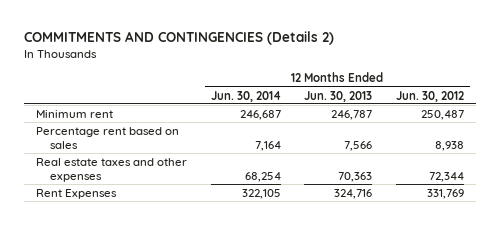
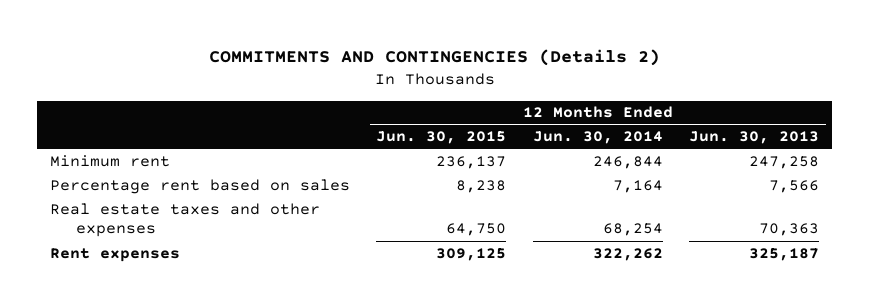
[395,90,464,102] Jun. 30, 2012 -> none
none -> [376,131,507,145] Jun. 30, 2015
[239,109,281,120] 246,687 -> [592,155,663,169] 246,844
[331,109,373,120] 246,787 -> [748,155,819,169] 247,258
[36,188,118,199] Rent Expenses -> [50,247,181,262] Rent expenses
[241,188,281,199] 322,105 -> [592,247,663,261] 322,262
[334,188,373,199] 324,716 -> [748,247,819,261] 325,187

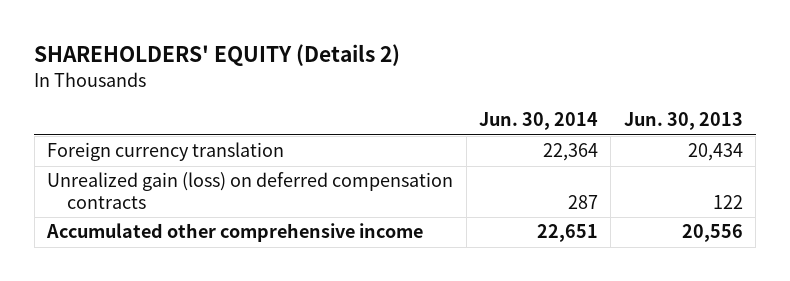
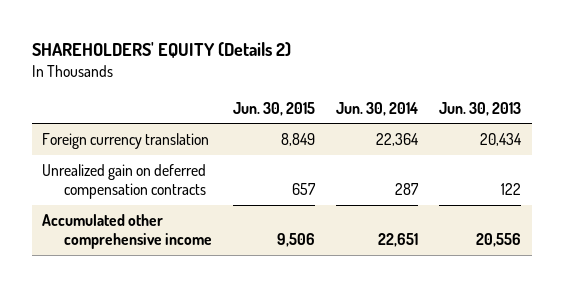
none -> [233,101,316,116] Jun. 30, 2015
[47,172,454,209] Unrealized gain (loss) on deferred compensation contracts -> [42,164,207,200] Unrealized gain on deferred compensation contracts

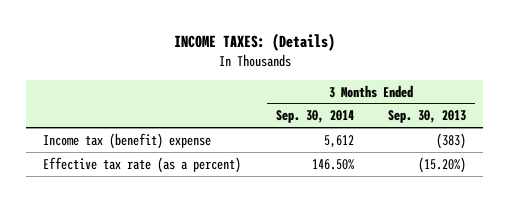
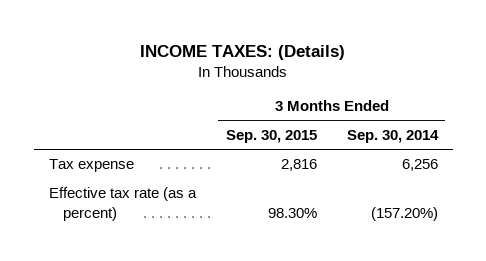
[388,110,467,124] Sep. 30, 2013 -> none
none -> [225,130,317,144] Sep. 30, 2015
[43,132,212,149] Income tax (benefit) expense -> [48,159,134,173] Tax expense
[323,134,354,148] 5,612 -> [401,159,438,172] 6,256
[311,158,354,170] 146.50% -> [370,206,438,221] (157.20%)

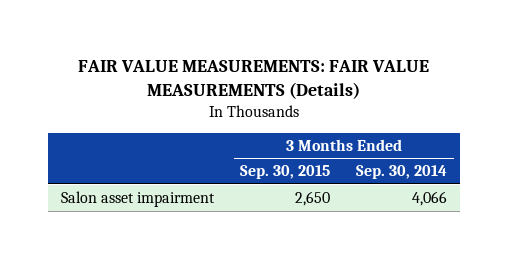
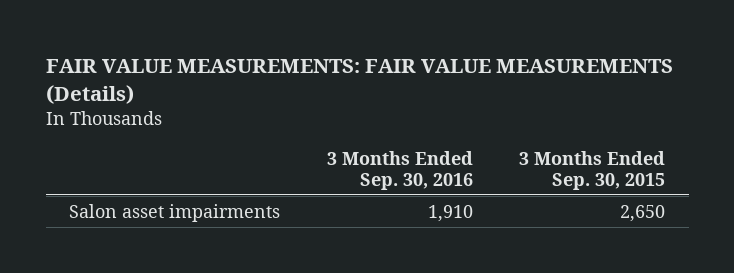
[356,165,448,180] Sep. 30, 2014 -> none
none -> [326,150,473,190] 3 Months Ended Sep. 30, 2016
[61,191,216,208] Salon asset impairment -> [68,203,280,222] Salon asset impairments

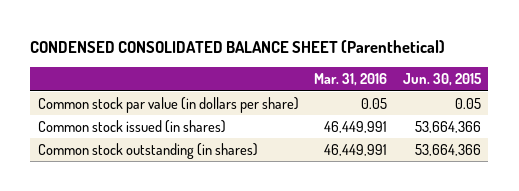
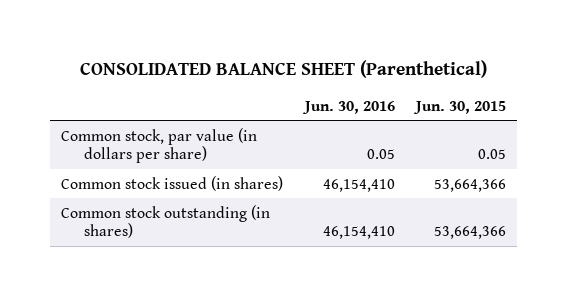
[30,39,446,53] CONDENSED CONSOLIDATED BALANCE SHEET (Parenthetical) -> [79,59,487,78] CONSOLIDATED BALANCE SHEET (Parenthetical)
[314,73,388,87] Mar. 31, 2016 -> none
none -> [301,100,395,114] Jun. 30, 2016
[38,97,300,114] Common stock par value (in dollars per share) -> [61,127,258,163] Common stock, par value (in dollars per share)

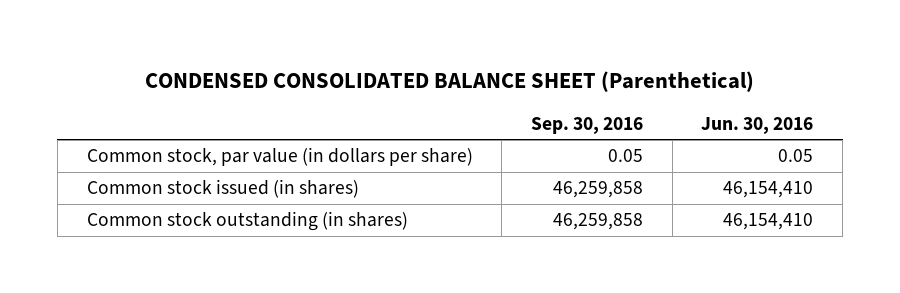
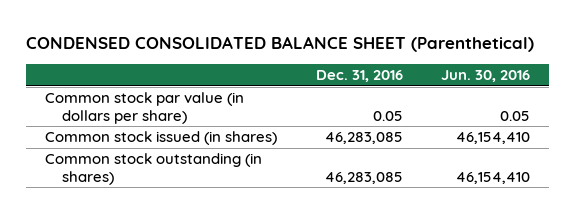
[531,116,644,134] Sep. 30, 2016 -> none
none -> [315,69,403,82] Dec. 31, 2016
[86,147,473,167] Common stock, par value (in dollars per share) -> [45,92,245,124] Common stock par value (in dollars per share)

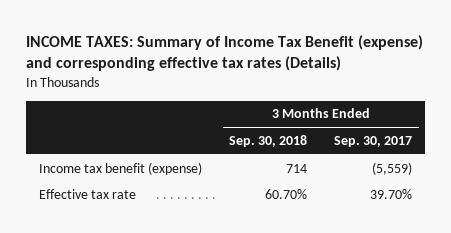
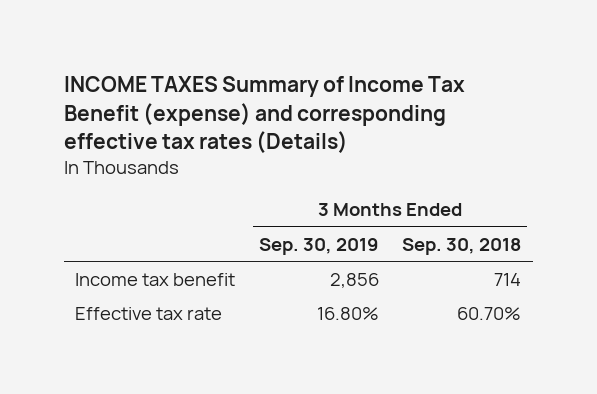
[26,35,424,72] INCOME TAXES: Summary of Income Tax Benefit (expense) and corresponding effective tax rates (Details) -> [63,76,465,154] INCOME TAXES Summary of Income Tax Benefit (expense) and corresponding effective tax rates (Details)
[334,135,413,147] Sep. 30, 2017 -> none
none -> [258,237,379,255] Sep. 30, 2019
[39,161,203,175] Income tax benefit (expense) -> [75,272,236,286] Income tax benefit

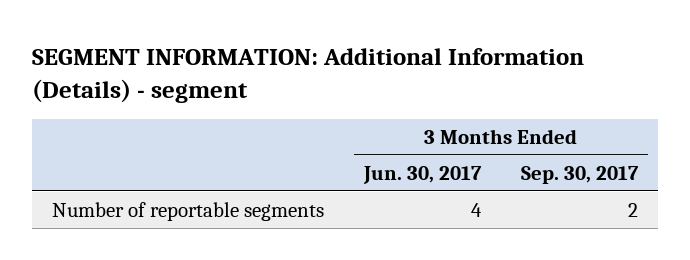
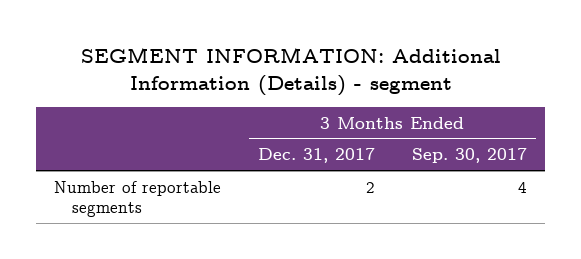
[363,165,483,184] Jun. 30, 2017 -> none
none -> [258,148,376,164] Dec. 31, 2017
[628,202,639,217] 2 -> [517,181,527,193] 4

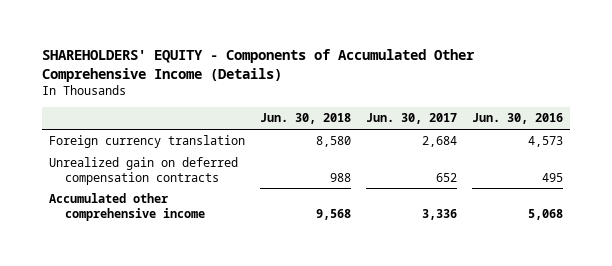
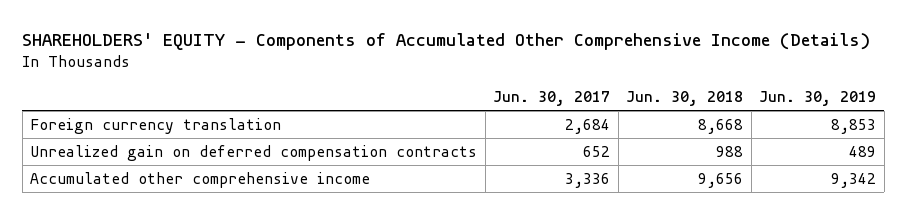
[471,113,563,125] Jun. 30, 2016 -> none
none -> [759,90,877,106] Jun. 30, 2019
[315,136,351,148] 8,580 -> [698,119,744,135] 8,668
[315,208,351,220] 9,568 -> [698,173,744,189] 9,656

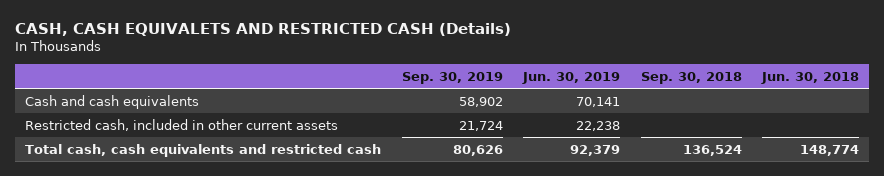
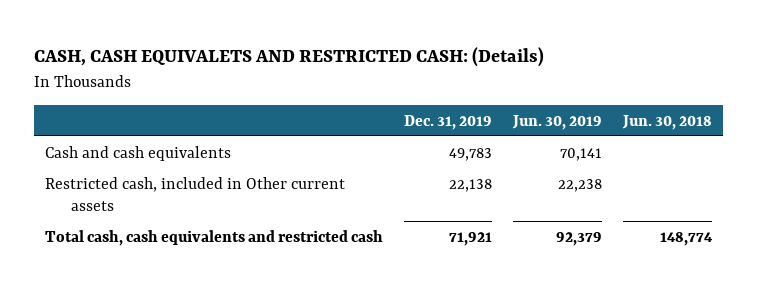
[14,23,511,37] CASH, CASH EQUIVALETS AND RESTRICTED CASH (Details) -> [34,47,545,68] CASH, CASH EQUIVALETS AND RESTRICTED CASH: (Details)
[401,71,503,84] Sep. 30, 2019 -> none
[640,71,742,84] Sep. 30, 2018 -> none
none -> [403,114,492,130] Dec. 31, 2019
[25,118,339,131] Restricted cash, included in other current assets -> [44,176,345,211] Restricted cash, included in Other current assets

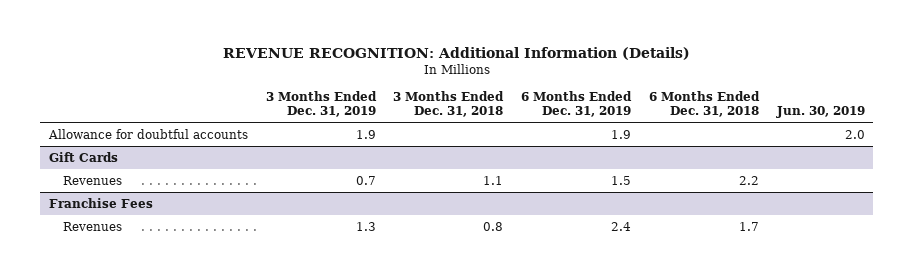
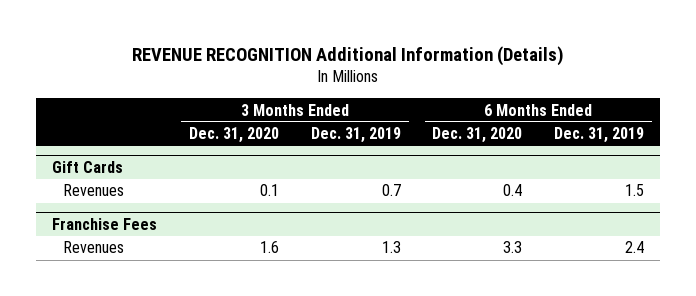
[222,47,690,61] REVENUE RECOGNITION: Additional Information (Details) -> [132,45,565,66] REVENUE RECOGNITION Additional Information (Details)
[393,91,505,118] 3 Months Ended Dec. 31, 2018 -> none
[648,91,760,118] 6 Months Ended Dec. 31, 2018 -> none
[775,106,865,119] Jun. 30, 2019 -> none
none -> [188,127,279,144] Dec. 31, 2020
none -> [432,127,523,144] Dec. 31, 2020
[48,128,249,139] Allowance for doubtful accounts -> none

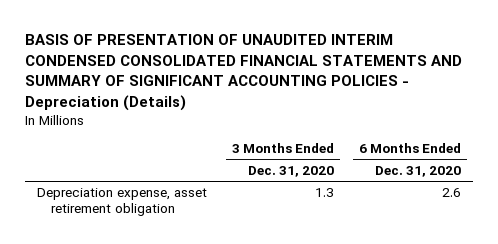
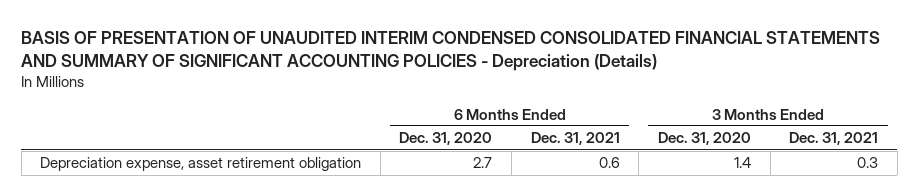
none -> [530,132,620,146] Dec. 31, 2021
none -> [789,132,879,146] Dec. 31, 2021
[314,188,334,198] 1.3 -> [733,157,751,169] 1.4
[441,188,461,198] 2.6 -> [473,157,493,169] 2.7

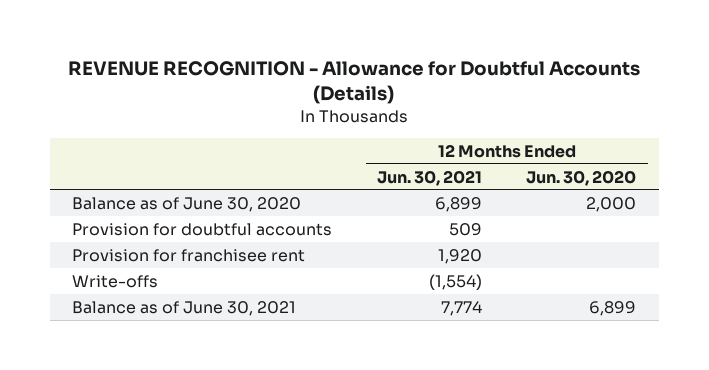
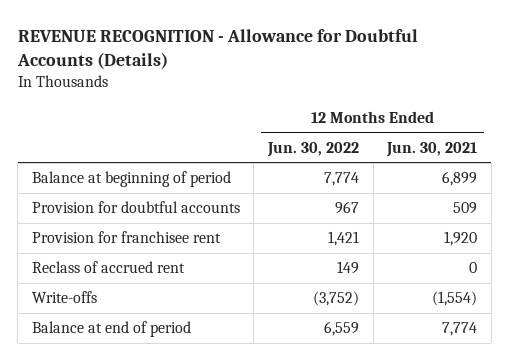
[526,169,637,186] Jun. 30, 2020 -> none
none -> [266,141,359,157] Jun. 30, 2022
[72,196,302,212] Balance as of June 30, 2020 -> [31,171,231,188] Balance at beginning of period
none -> [31,261,185,274] Reclass of accrued rent
[72,300,297,316] Balance as of June 30, 2021 -> [31,321,191,338] Balance at end of period

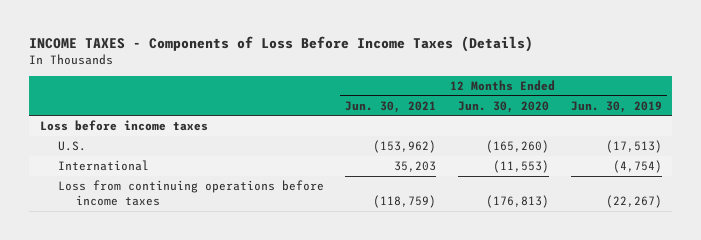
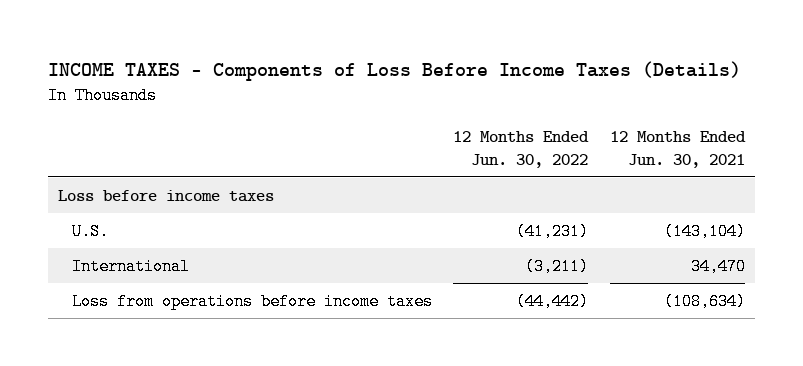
[457,100,549,113] Jun. 30, 2020 -> none
[570,100,662,113] Jun. 30, 2019 -> none
none -> [453,130,590,168] 12 Months Ended Jun. 30, 2022
[373,140,437,154] (153,962) -> [663,223,746,241] (143,104)
[394,161,437,173] 35,203 -> [690,258,746,276] 34,470
[57,180,324,207] Loss from continuing operations before income taxes -> [71,293,433,311] Loss from operations before income taxes
[373,195,437,209] (118,759) -> [663,293,746,311] (108,634)

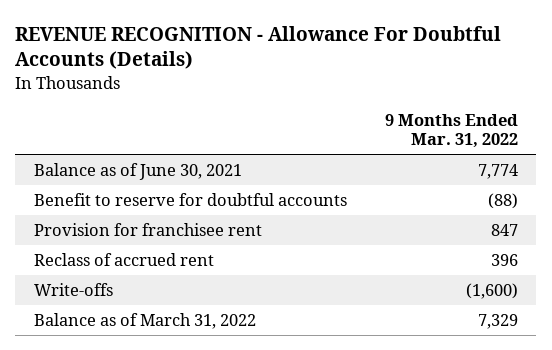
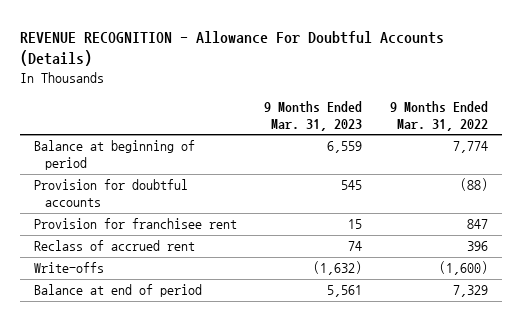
none -> [264,101,363,131] 9 Months Ended Mar. 31, 2023
[34,162,243,180] Balance as of June 30, 2021 -> [33,140,195,171] Balance at beginning of period
[34,192,348,206] Benefit to reserve for doubtful accounts -> [33,179,188,208] Provision for doubtful accounts
[34,312,257,329] Balance as of March 31, 2022 -> [33,284,202,298] Balance at end of period

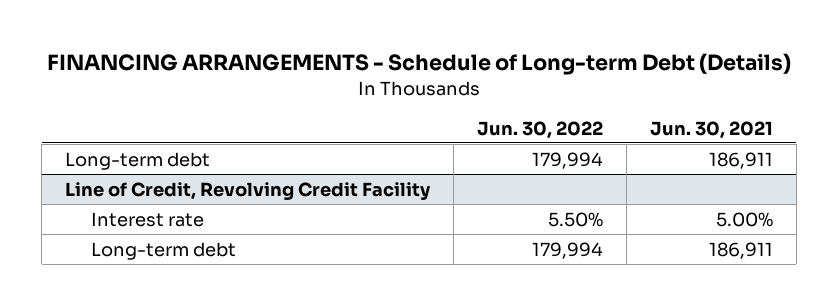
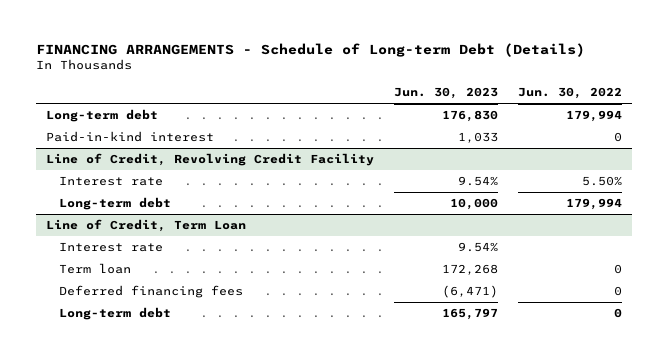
[650,120,774,139] Jun. 30, 2021 -> none
none -> [393,87,498,100] Jun. 30, 2023
none -> [45,131,214,143] Paid-in-kind interest
none -> [45,219,246,233] Line of Credit, Term Loan
none -> [58,242,163,253] Interest rate
none -> [58,263,131,275] Term loan
none -> [58,285,243,299] Deferred financing fees
none -> [58,307,171,321] Long-term debt

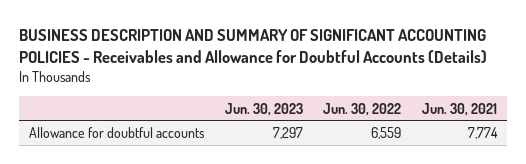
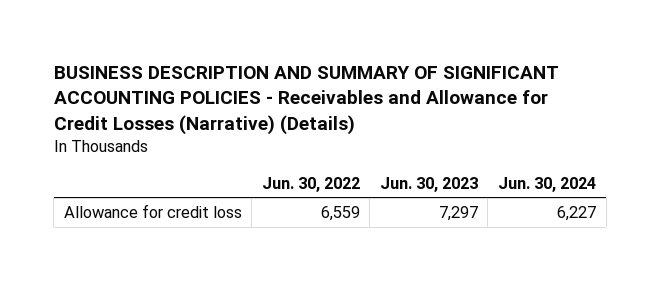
[18,28,487,63] BUSINESS DESCRIPTION AND SUMMARY OF SIGNIFICANT ACCOUNTING POLICIES - Receivables and Allowance for Doubtful Accounts (Details) -> [53,65,559,135] BUSINESS DESCRIPTION AND SUMMARY OF SIGNIFICANT ACCOUNTING POLICIES - Receivables and Allowance for Credit Losses (Narrative) (Details)
[421,102,497,116] Jun. 30, 2021 -> none
none -> [498,176,597,192] Jun. 30, 2024
[29,127,206,139] Allowance for doubtful accounts -> [63,204,242,219] Allowance for credit loss

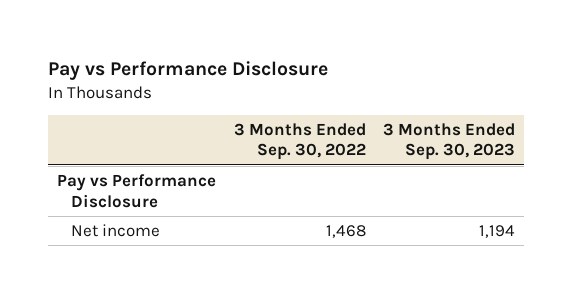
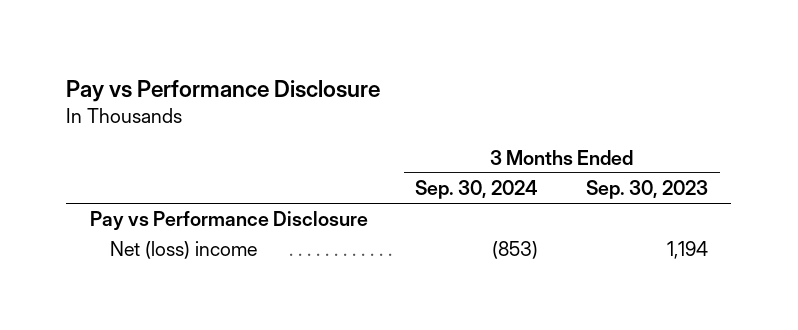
[233,122,366,161] 3 Months Ended Sep. 30, 2022 -> none
none -> [415,180,539,200] Sep. 30, 2024
[71,224,161,238] Net income -> [109,241,257,260] Net (loss) income

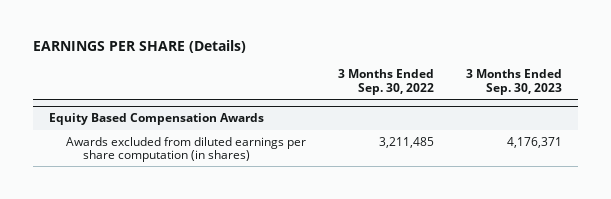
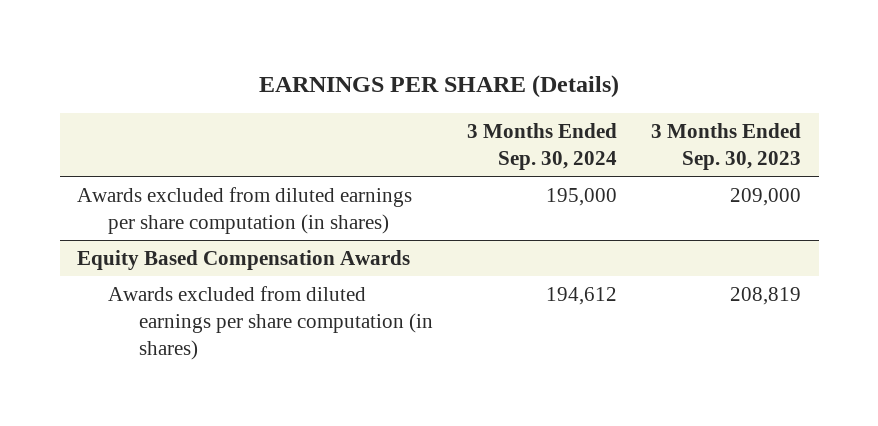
[338,69,435,96] 3 Months Ended Sep. 30, 2022 -> none
none -> [467,123,618,171] 3 Months Ended Sep. 30, 2024
none -> [76,186,412,234] Awards excluded from diluted earnings per share computation (in shares)
[507,136,563,148] 4,176,371 -> [730,286,802,305] 208,819

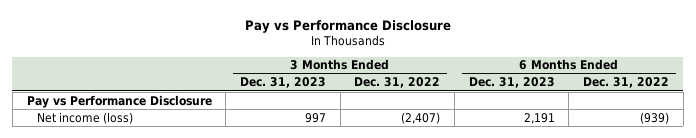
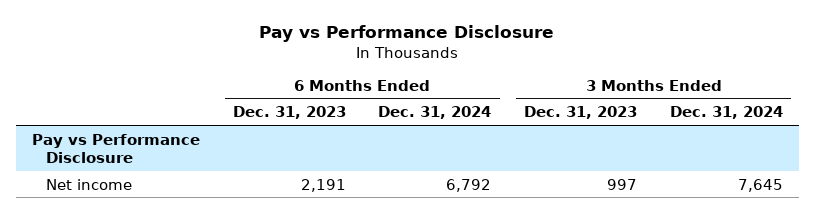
[354,77,441,89] Dec. 31, 2022 -> none
[583,77,670,89] Dec. 31, 2022 -> none
none -> [378,106,492,120] Dec. 31, 2024
none -> [669,106,783,120] Dec. 31, 2024
[37,111,134,124] Net income (loss) -> [45,178,132,190] Net income

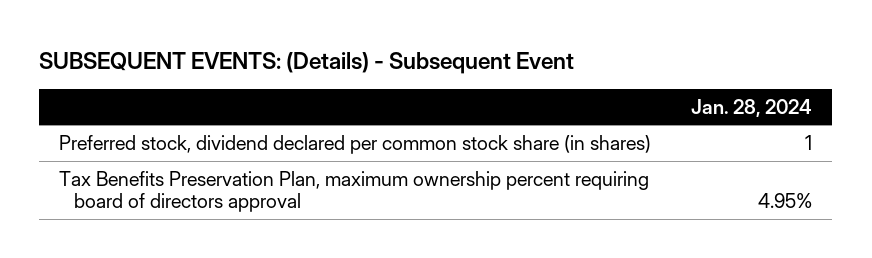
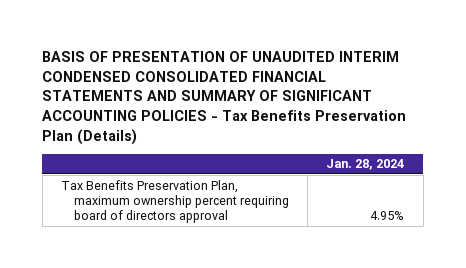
[39,52,575,75] SUBSEQUENT EVENTS: (Details) - Subsequent Event -> [42,51,407,145] BASIS OF PRESENTATION OF UNAUDITED INTERIM CONDENSED CONSOLIDATED FINANCIAL STATEMENTS AND SUMMARY OF SIGNIFICANT ACCOUNTING POLICIES - Tax Benefits Preservation Plan (Details)
[59,134,652,154] Preferred stock, dividend declared per common stock share (in shares) -> none

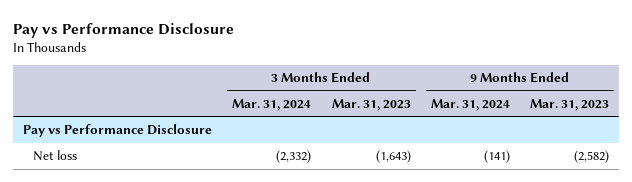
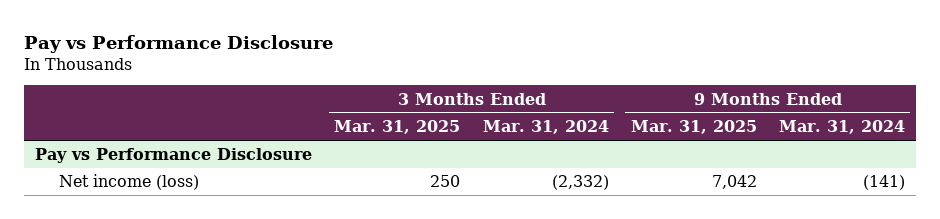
[331,98,411,111] Mar. 31, 2023 -> none
[530,98,610,111] Mar. 31, 2023 -> none
none -> [334,120,461,135] Mar. 31, 2025
none -> [630,120,757,135] Mar. 31, 2025
[33,150,78,162] Net loss -> [58,174,199,191] Net income (loss)

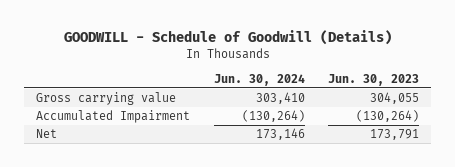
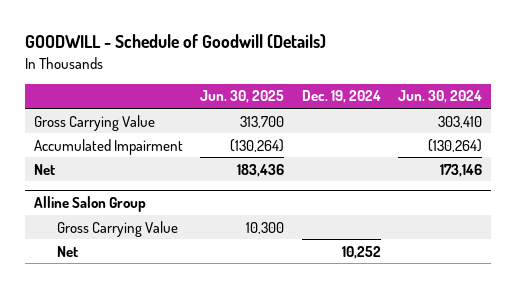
[328,73,420,86] Jun. 30, 2023 -> none
none -> [200,90,285,104] Jun. 30, 2025
none -> [301,90,381,104] Dec. 19, 2024
[35,92,176,106] Gross carrying value -> [33,114,155,131] Gross Carrying Value
none -> [33,196,146,213] Alline Salon Group
none -> [57,220,179,237] Gross Carrying Value
none -> [57,245,79,257] Net

